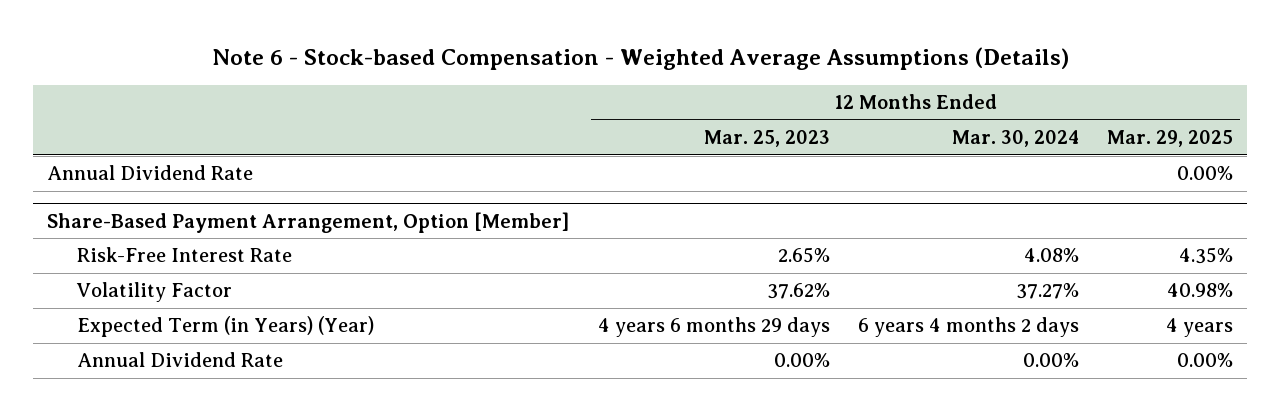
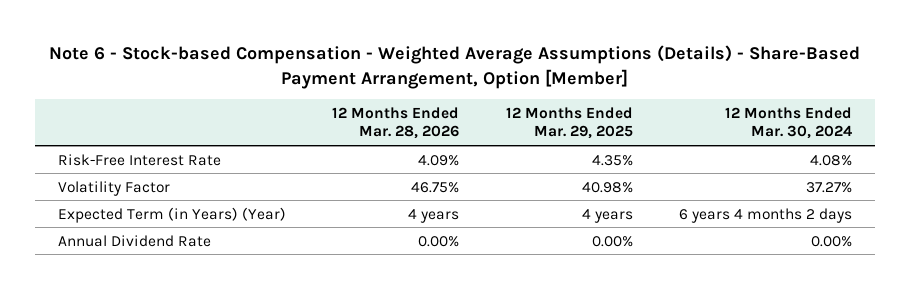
[212,46,1070,70] Note 6 - Stock-based Compensation - Weighted Average Assumptions (Details) -> [48,45,860,89] Note 6 - Stock-based Compensation - Weighted Average Assumptions (Details) - Share-Based Payment Arrangement, Option [Member]
[703,130,830,148] Mar. 25, 2023 -> none
none -> [332,106,460,140] 12 Months Ended Mar. 28, 2026
[47,165,254,181] Annual Dividend Rate -> none
[47,211,570,233] Share-Based Payment Arrangement, Option [Member] -> none

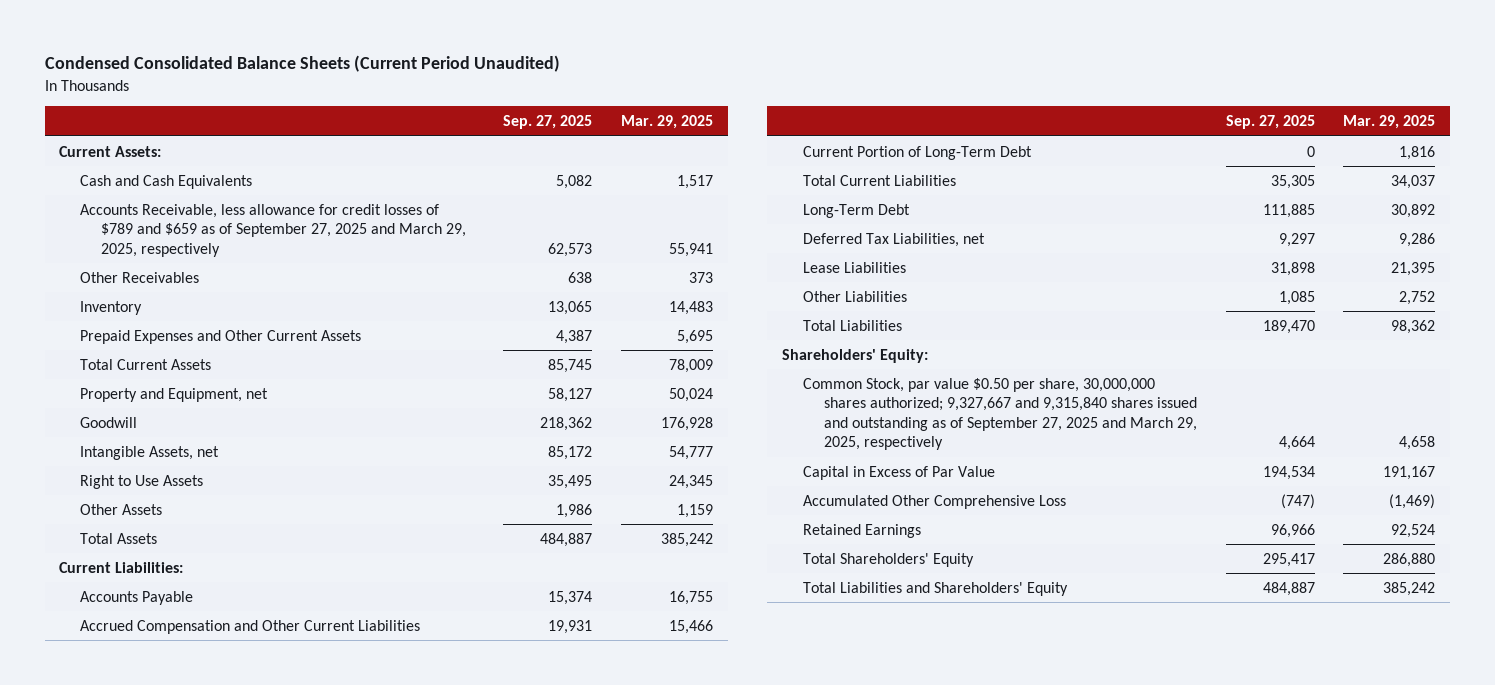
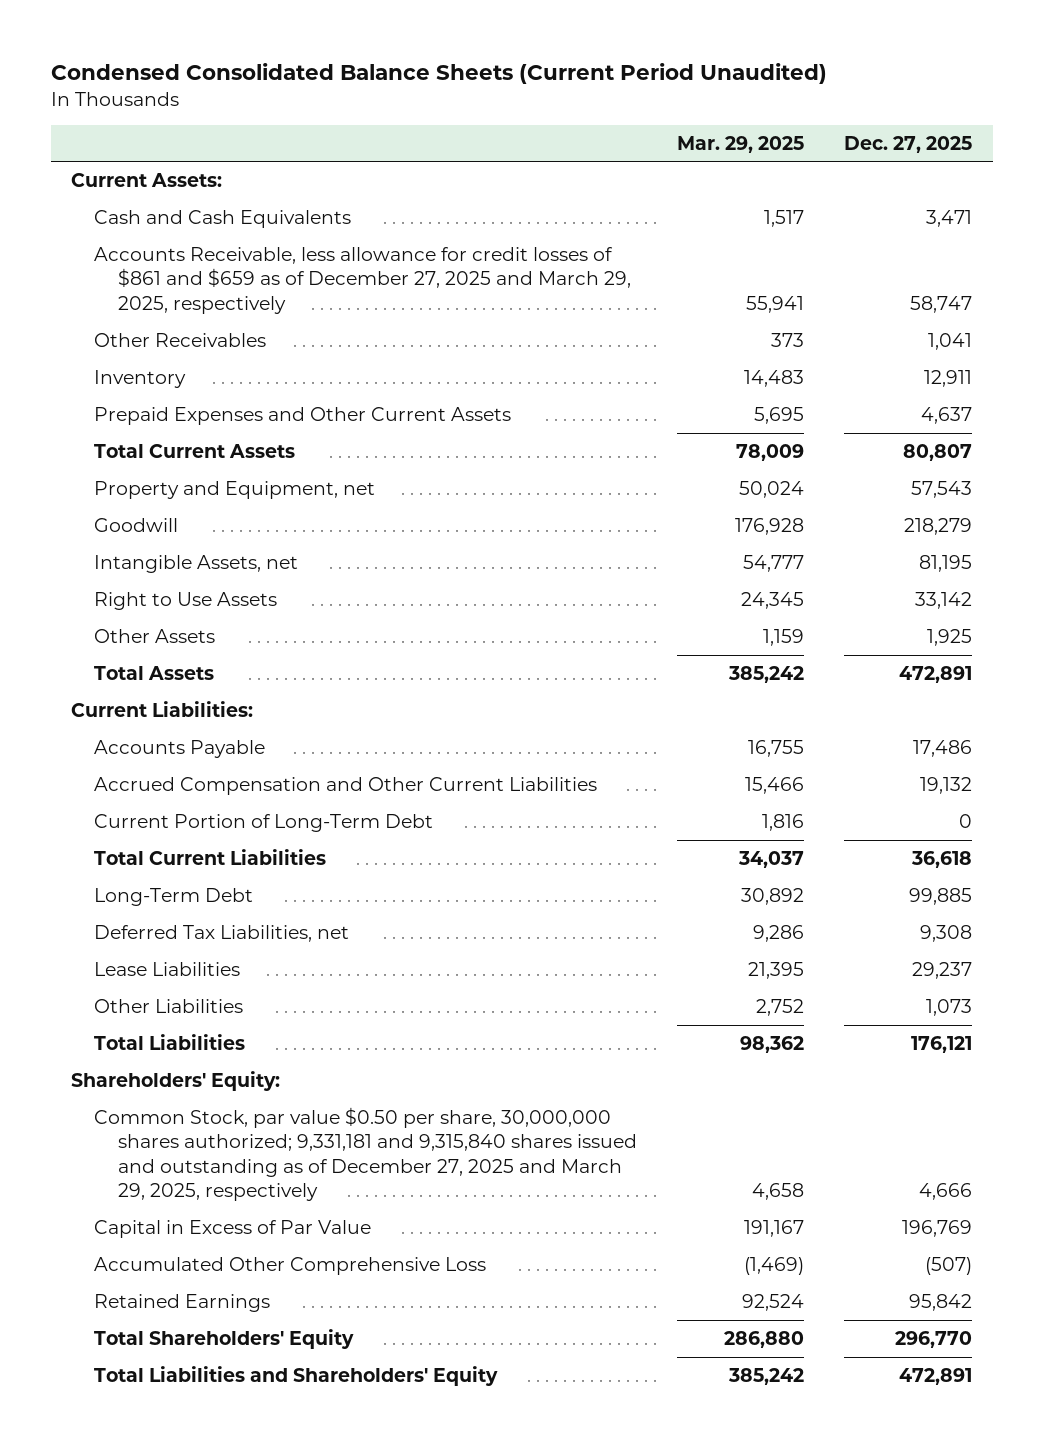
[503,115,593,130] Sep. 27, 2025 -> none
none -> [844,135,973,153] Dec. 27, 2025
[80,203,467,257] Accounts Receivable, less allowance for credit losses of $789 and $659 as of September 27, 2025 and March 29, 2025, respectively -> [94,247,631,314] Accounts Receivable, less allowance for credit losses of $861 and $659 as of December 27, 2025 and March 29, 2025, respectively
[802,377,1197,450] Common Stock, par value $0.50 per share, 30,000,000 shares authorized; 9,327,667 and 9,315,840 shares issued and outstanding as of September 27, 2025 and March 29, 2025, respectively -> [94,1107,637,1202] Common Stock, par value $0.50 per share, 30,000,000 shares authorized; 9,331,181 and 9,315,840 shares issued and outstanding as of December 27, 2025 and March 29, 2025, respectively

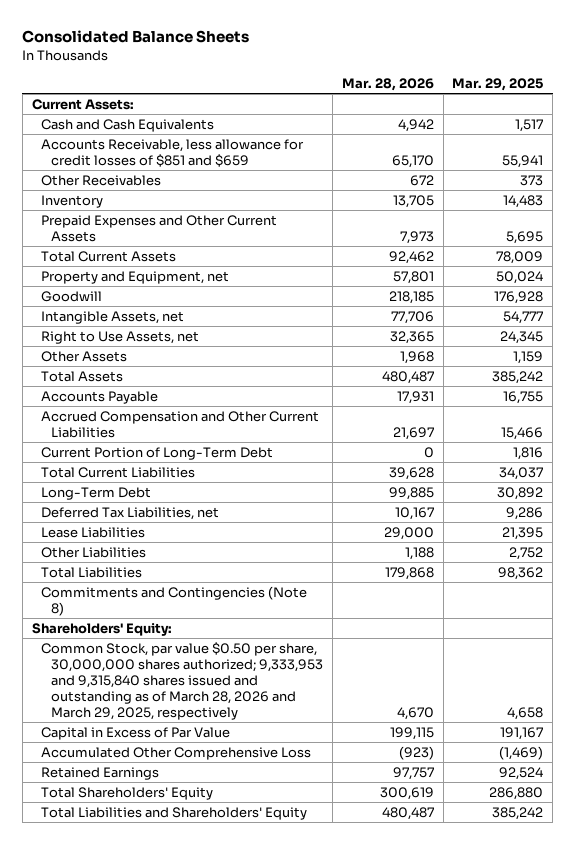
[50,63,827,85] Condensed Consolidated Balance Sheets (Current Period Unaudited) -> [22,30,250,44] Consolidated Balance Sheets
[844,135,973,153] Dec. 27, 2025 -> none
none -> [341,77,434,91] Mar. 28, 2026
[94,247,631,314] Accounts Receivable, less allowance for credit losses of $861 and $659 as of December 27, 2025 and March 29, 2025, respectively -> [41,138,305,167] Accounts Receivable, less allowance for credit losses of $851 and $659
[94,592,278,611] Right to Use Assets -> [41,330,200,344] Right to Use Assets, net
[71,701,254,718] Current Liabilities: -> none
none -> [41,585,308,616] Commitments and Contingencies (Note 8)
[94,1107,637,1202] Common Stock, par value $0.50 per share, 30,000,000 shares authorized; 9,331,181 and 9,315,840 shares issued and outstanding as of December 27, 2025 and March 29, 2025, respectively -> [41,641,324,720] Common Stock, par value $0.50 per share, 30,000,000 shares authorized; 9,333,953 and 9,315,840 shares issued and outstanding as of March 28, 2026 and March 29, 2025, respectively

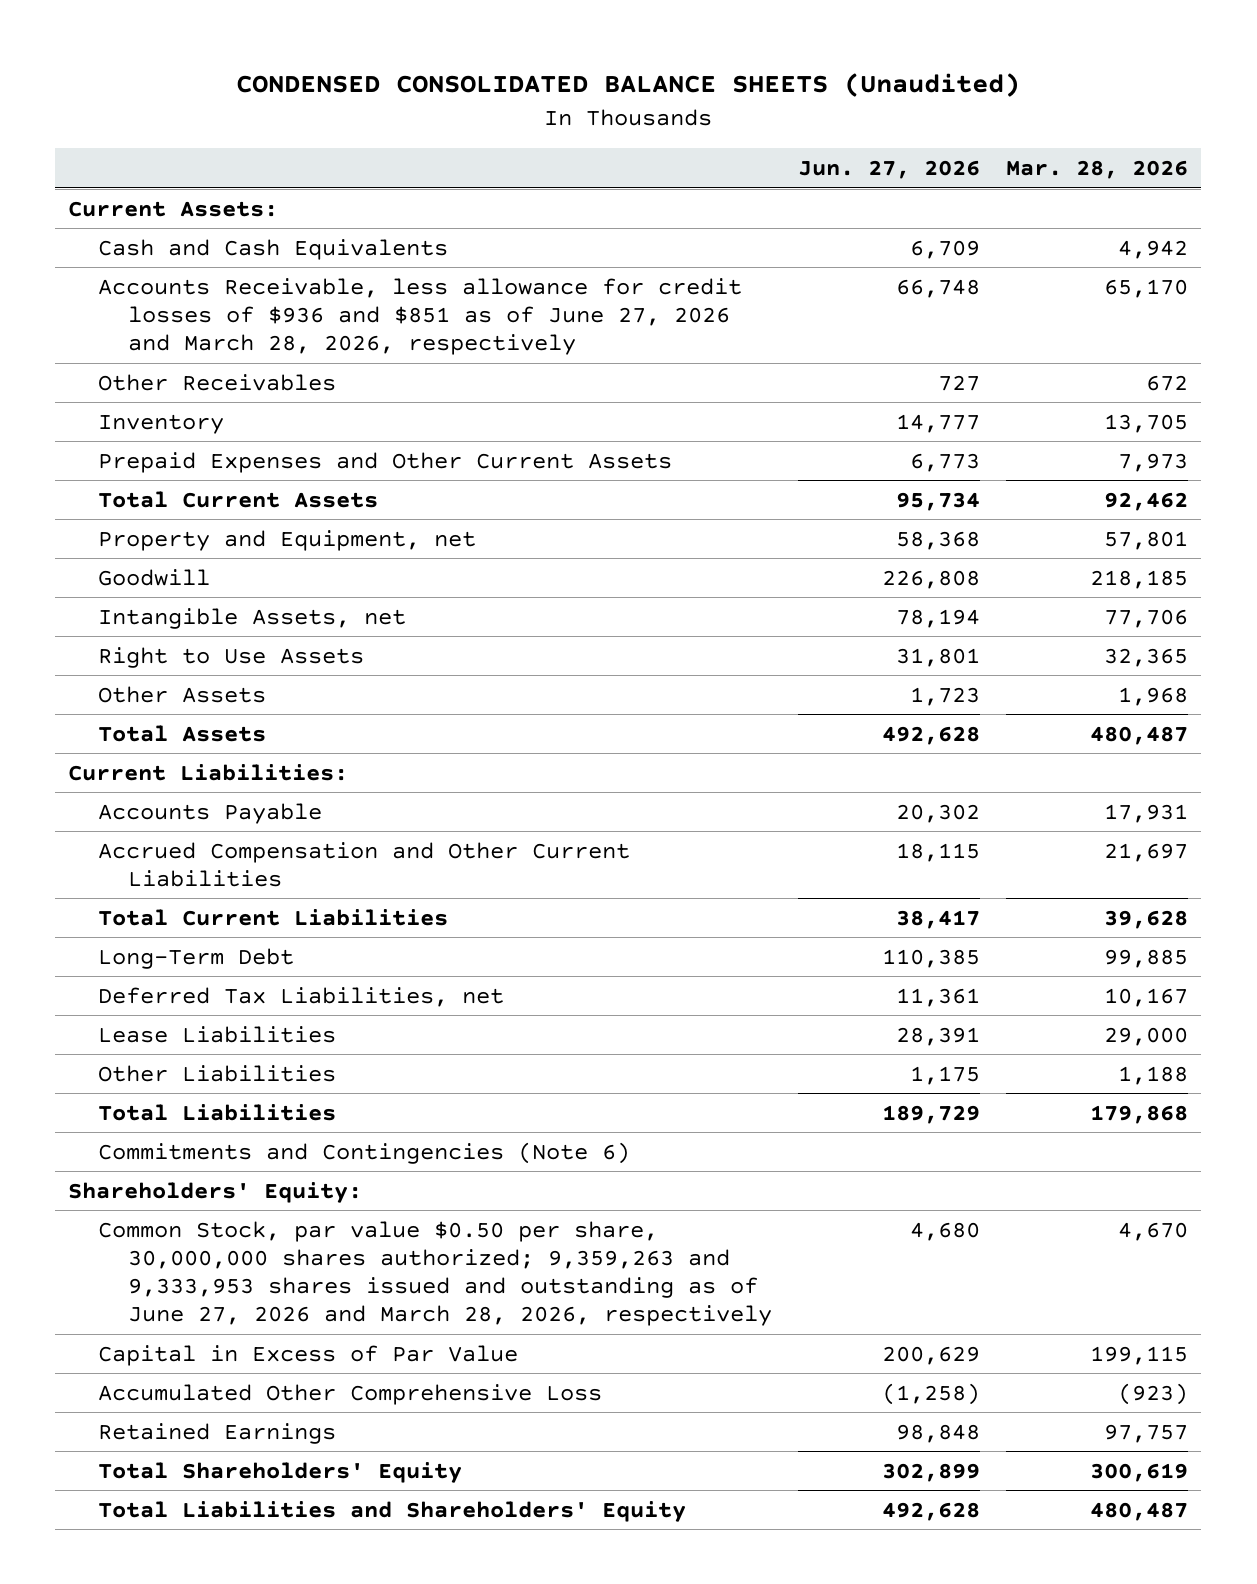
[22,30,250,44] Consolidated Balance Sheets -> [236,73,1021,98] CONDENSED CONSOLIDATED BALANCE SHEETS (Unaudited)
[452,77,544,91] Mar. 29, 2025 -> none
none -> [798,160,981,180] Jun. 27, 2026
[41,138,305,167] Accounts Receivable, less allowance for credit losses of $851 and $659 -> [98,277,743,356] Accounts Receivable, less allowance for credit losses of $936 and $851 as of June 27, 2026 and March 28, 2026, respectively
[41,330,200,344] Right to Use Assets, net -> [98,646,365,668] Right to Use Assets
none -> [68,763,349,781] Current Liabilities:
[41,446,274,460] Current Portion of Long-Term Debt -> none
[41,585,308,616] Commitments and Contingencies (Note 8) -> [98,1141,631,1164] Commitments and Contingencies (Note 6)
[41,641,324,720] Common Stock, par value $0.50 per share, 30,000,000 shares authorized; 9,333,953 and 9,315,840 shares issued and outstanding as of March 28, 2026 and March 29, 2025, respectively -> [98,1220,773,1327] Common Stock, par value $0.50 per share, 30,000,000 shares authorized; 9,359,263 and 9,333,953 shares issued and outstanding as of June 27, 2026 and March 28, 2026, respectively

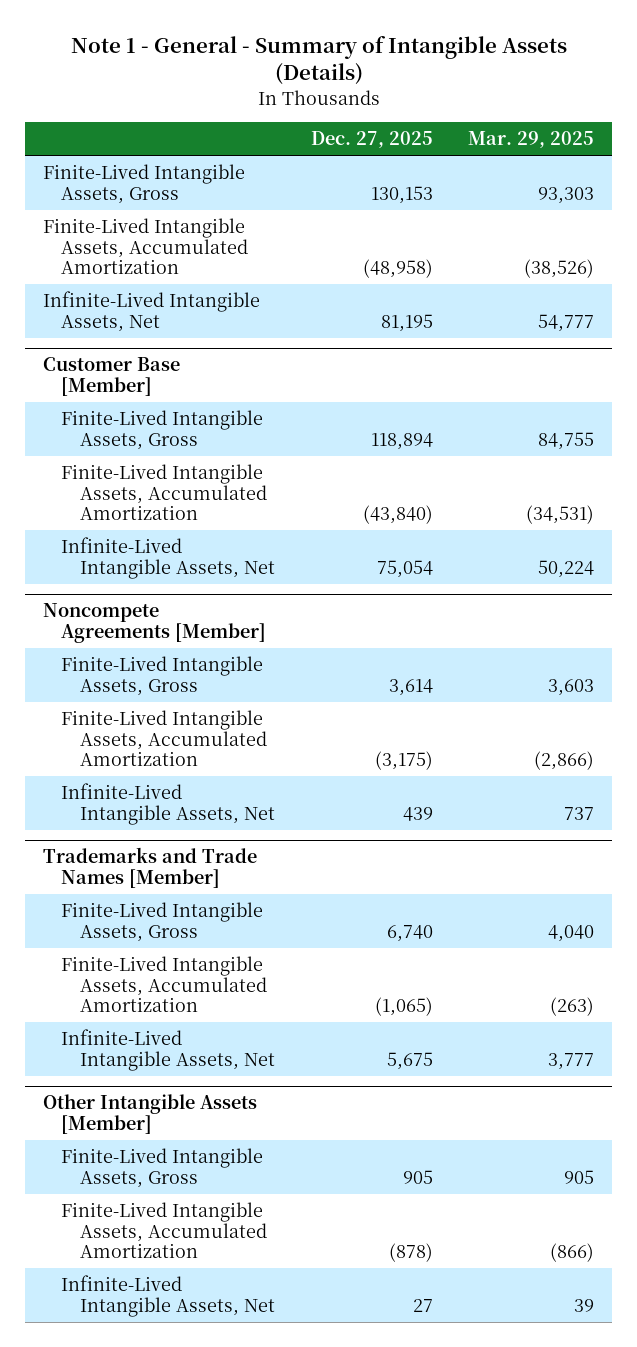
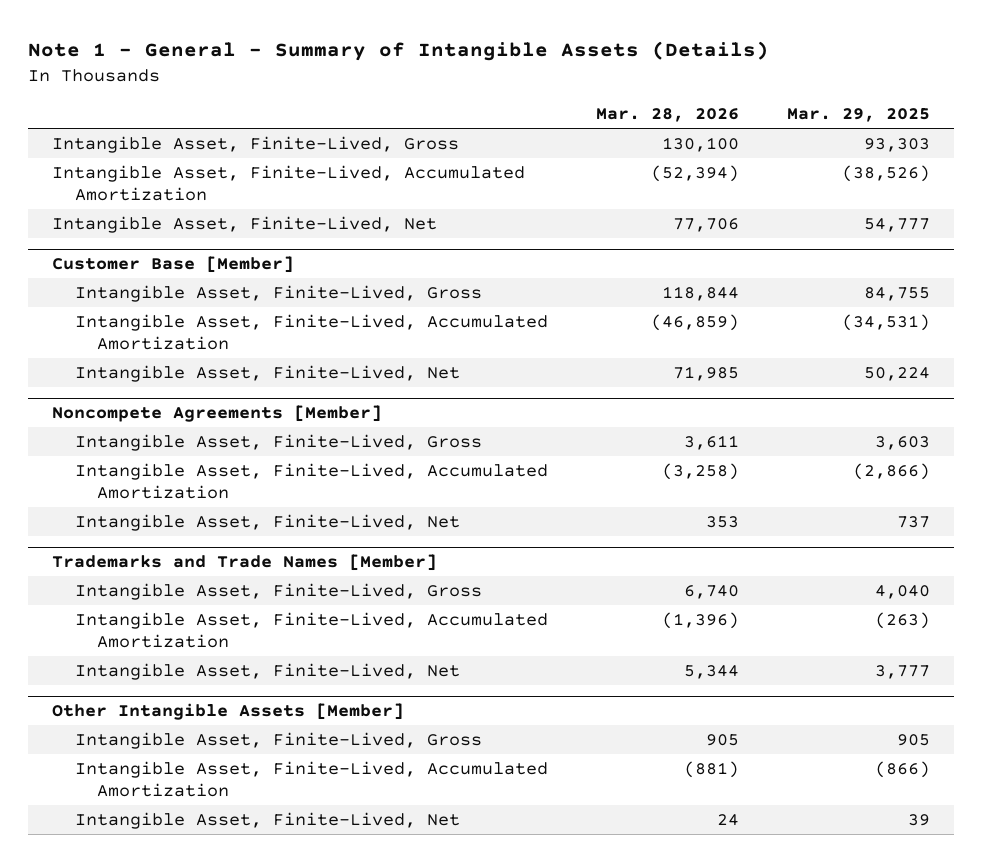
[310,131,433,149] Dec. 27, 2025 -> none
none -> [595,107,739,122] Mar. 28, 2026
[42,164,245,204] Finite-Lived Intangible Assets, Gross -> [51,135,459,153] Intangible Asset, Finite-Lived, Gross
[42,218,249,275] Finite-Lived Intangible Assets, Accumulated Amortization -> [51,164,525,202] Intangible Asset, Finite-Lived, Accumulated Amortization
[42,291,260,332] Infinite-Lived Intangible Assets, Net -> [51,215,437,233] Intangible Asset, Finite-Lived, Net
[61,410,264,450] Finite-Lived Intangible Assets, Gross -> [74,284,482,302] Intangible Asset, Finite-Lived, Gross
[61,464,267,521] Finite-Lived Intangible Assets, Accumulated Amortization -> [74,313,548,351] Intangible Asset, Finite-Lived, Accumulated Amortization
[61,537,275,579] Infinite-Lived Intangible Assets, Net -> [74,364,460,382] Intangible Asset, Finite-Lived, Net
[61,656,264,696] Finite-Lived Intangible Assets, Gross -> [74,433,482,451] Intangible Asset, Finite-Lived, Gross
[61,710,267,767] Finite-Lived Intangible Assets, Accumulated Amortization -> [74,462,548,500] Intangible Asset, Finite-Lived, Accumulated Amortization
[61,783,275,825] Infinite-Lived Intangible Assets, Net -> [74,513,460,531] Intangible Asset, Finite-Lived, Net
[61,902,264,942] Finite-Lived Intangible Assets, Gross -> [74,582,482,600] Intangible Asset, Finite-Lived, Gross
[61,956,267,1013] Finite-Lived Intangible Assets, Accumulated Amortization -> [74,611,548,649] Intangible Asset, Finite-Lived, Accumulated Amortization
[61,1029,275,1071] Infinite-Lived Intangible Assets, Net -> [74,662,460,680] Intangible Asset, Finite-Lived, Net
[61,1148,264,1188] Finite-Lived Intangible Assets, Gross -> [74,731,482,749] Intangible Asset, Finite-Lived, Gross
[61,1202,267,1259] Finite-Lived Intangible Assets, Accumulated Amortization -> [74,760,548,798] Intangible Asset, Finite-Lived, Accumulated Amortization
[61,1275,275,1317] Infinite-Lived Intangible Assets, Net -> [74,811,460,829] Intangible Asset, Finite-Lived, Net

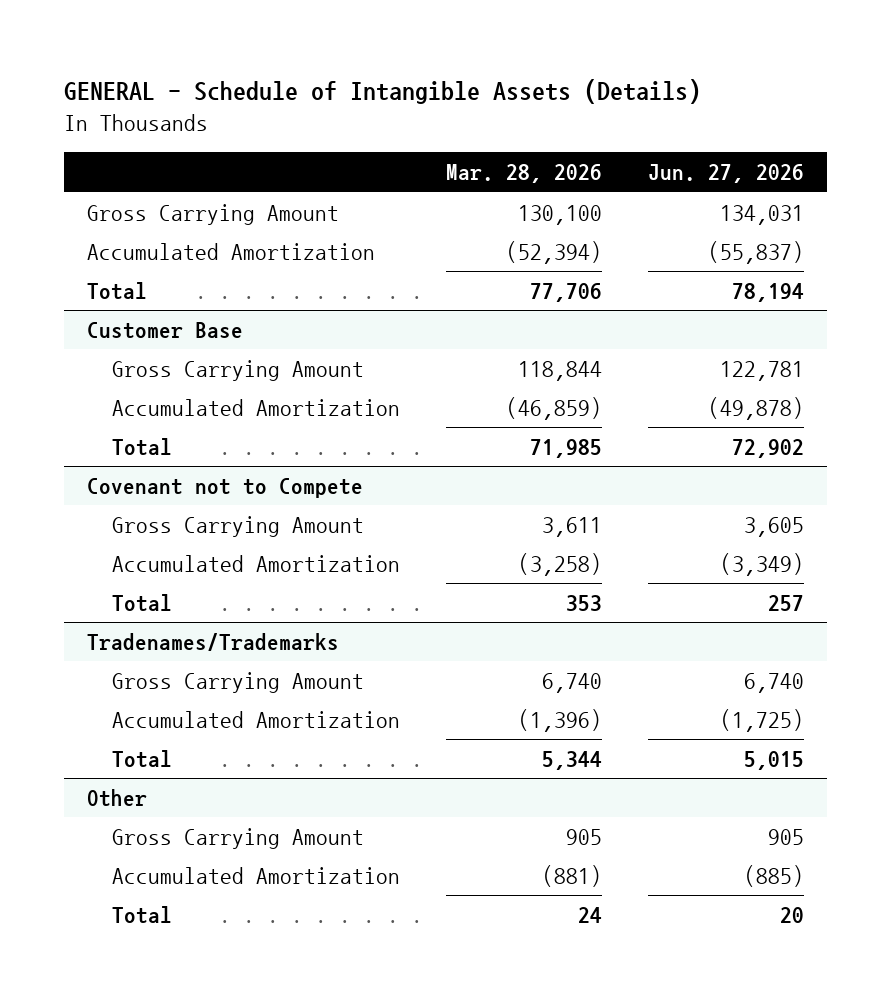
[27,41,769,62] Note 1 - General - Summary of Intangible Assets (Details) -> [64,79,702,105] GENERAL - Schedule of Intangible Assets (Details)
[787,107,931,122] Mar. 29, 2025 -> none
none -> [648,164,805,184] Jun. 27, 2026
[51,135,459,153] Intangible Asset, Finite-Lived, Gross -> [87,203,340,225] Gross Carrying Amount
[51,164,525,202] Intangible Asset, Finite-Lived, Accumulated Amortization -> [87,242,376,260] Accumulated Amortization
[51,215,437,233] Intangible Asset, Finite-Lived, Net -> [87,281,148,300] Total
[51,256,294,274] Customer Base [Member] -> [87,321,244,339] Customer Base
[74,284,482,302] Intangible Asset, Finite-Lived, Gross -> [112,359,365,381] Gross Carrying Amount
[74,313,548,351] Intangible Asset, Finite-Lived, Accumulated Amortization -> [112,398,401,416] Accumulated Amortization
[74,364,460,382] Intangible Asset, Finite-Lived, Net -> [112,437,173,456] Total
[51,405,382,423] Noncompete Agreements [Member] -> [87,477,364,498] Covenant not to Compete
[74,433,482,451] Intangible Asset, Finite-Lived, Gross -> [112,515,365,537] Gross Carrying Amount
[74,462,548,500] Intangible Asset, Finite-Lived, Accumulated Amortization -> [112,554,401,572] Accumulated Amortization
[74,513,460,531] Intangible Asset, Finite-Lived, Net -> [112,593,173,612] Total
[51,554,437,572] Trademarks and Trade Names [Member] -> [87,632,340,651] Tradenames/Trademarks
[74,582,482,600] Intangible Asset, Finite-Lived, Gross -> [112,671,365,693] Gross Carrying Amount
[74,611,548,649] Intangible Asset, Finite-Lived, Accumulated Amortization -> [112,710,401,728] Accumulated Amortization
[74,662,460,680] Intangible Asset, Finite-Lived, Net -> [112,749,173,768] Total
[51,703,404,721] Other Intangible Assets [Member] -> [87,788,148,807] Other
[74,731,482,749] Intangible Asset, Finite-Lived, Gross -> [112,827,365,849] Gross Carrying Amount
[74,760,548,798] Intangible Asset, Finite-Lived, Accumulated Amortization -> [112,866,401,884] Accumulated Amortization
[74,811,460,829] Intangible Asset, Finite-Lived, Net -> [112,905,173,924] Total

